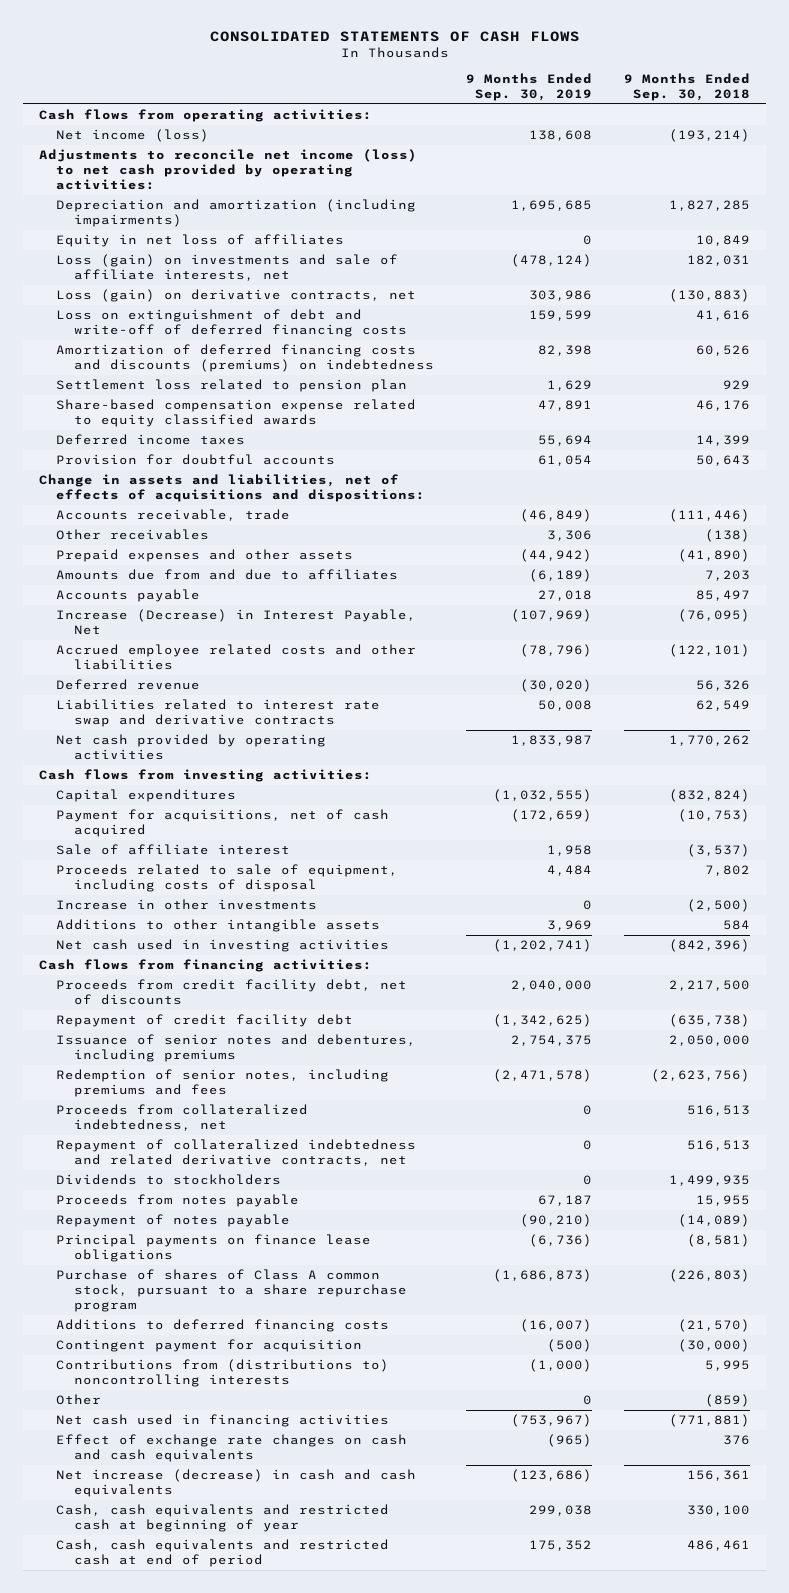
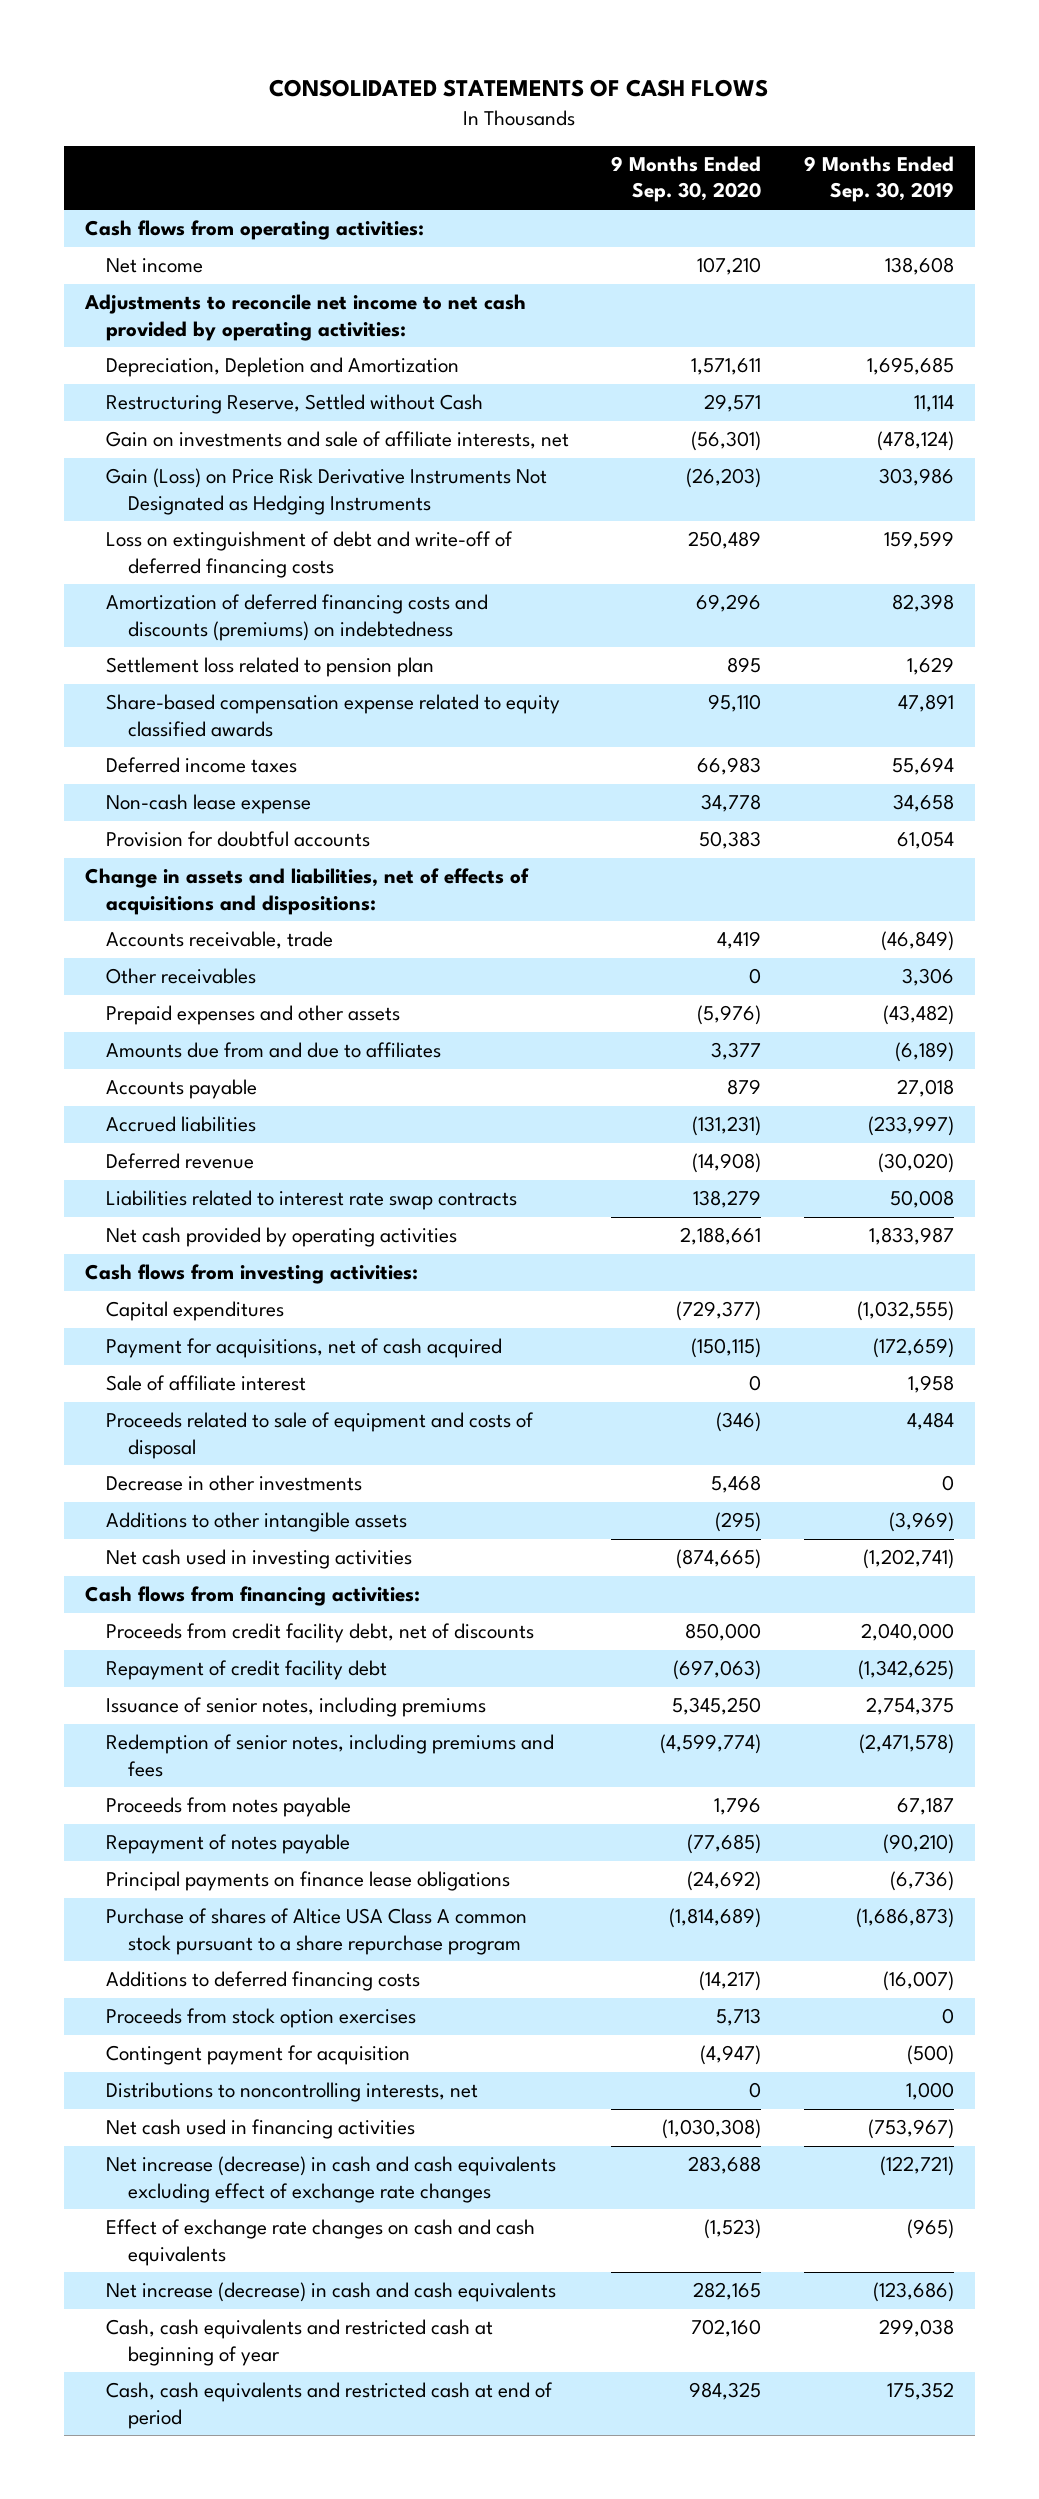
[624,73,751,101] 9 Months Ended Sep. 30, 2018 -> none
none -> [611,156,762,203] 9 Months Ended Sep. 30, 2020
[56,234,345,248] Equity in net loss of affiliates -> none
[56,129,210,143] Net income (loss) -> [106,258,204,274] Net income
[39,149,418,190] Adjustments to reconcile net income (loss) to net cash provided by operating activities: -> [84,294,527,341] Adjustments to reconcile net income to net cash provided by operating activities:
[56,199,417,227] Depreciation and amortization (including impairments) -> [106,357,460,378] Depreciation, Depletion and Amortization
none -> [106,394,484,415] Restructuring Reserve, Settled without Cash
[56,254,399,281] Loss (gain) on investments and sale of affiliate interests, net -> [106,431,570,450] Gain on investments and sale of affiliate interests, net
[56,289,417,303] Loss (gain) on derivative contracts, net -> [106,468,548,515] Gain (Loss) on Price Risk Derivative Instruments Not Designated as Hedging Instruments
none -> [106,794,312,815] Non-cash lease expense
[519,549,592,563] (44,942) -> [882,1005,954,1026] (43,482)
[56,609,417,635] Increase (Decrease) in Interest Payable, Net -> none
[56,644,417,670] Accrued employee related costs and other liabilities -> [106,1116,257,1133] Accrued liabilities
[519,644,592,658] (78,796) -> [867,1116,954,1137] (233,997)
[56,699,381,727] Liabilities related to interest rate swap and derivative contracts -> [106,1190,518,1211] Liabilities related to interest rate swap contracts
[56,864,399,892] Proceeds related to sale of equipment, including costs of disposal -> [106,1412,535,1459] Proceeds related to sale of equipment and costs of disposal
[56,899,318,911] Increase in other investments -> [106,1475,363,1492] Decrease in other investments
[546,920,592,932] 3,969 -> [888,1512,954,1533] (3,969)
[56,1034,417,1062] Issuance of senior notes and debentures, including premiums -> [106,1697,487,1718] Issuance of senior notes, including premiums
[56,1104,309,1131] Proceeds from collateralized indebtedness, net -> none
[56,1139,417,1166] Repayment of collateralized indebtedness and related derivative contracts, net -> none
[56,1174,282,1186] Dividends to stockholders -> none
[56,1269,407,1312] Purchase of shares of Class A common stock, pursuant to a share repurchase program -> [106,1908,528,1955] Purchase of shares of Altice USA Class A common stock pursuant to a share repurchase program
none -> [106,2008,417,2029] Proceeds from stock option exercises
[56,1394,102,1406] Other -> none
[56,1359,390,1387] Contributions from (distributions to) noncontrolling interests -> [106,2082,479,2103] Distributions to noncontrolling interests, net
[528,1359,592,1373] (1,000) -> [905,2082,954,2101] 1,000
none -> [106,2156,557,2203] Net increase (decrease) in cash and cash equivalents excluding effect of exchange rate changes

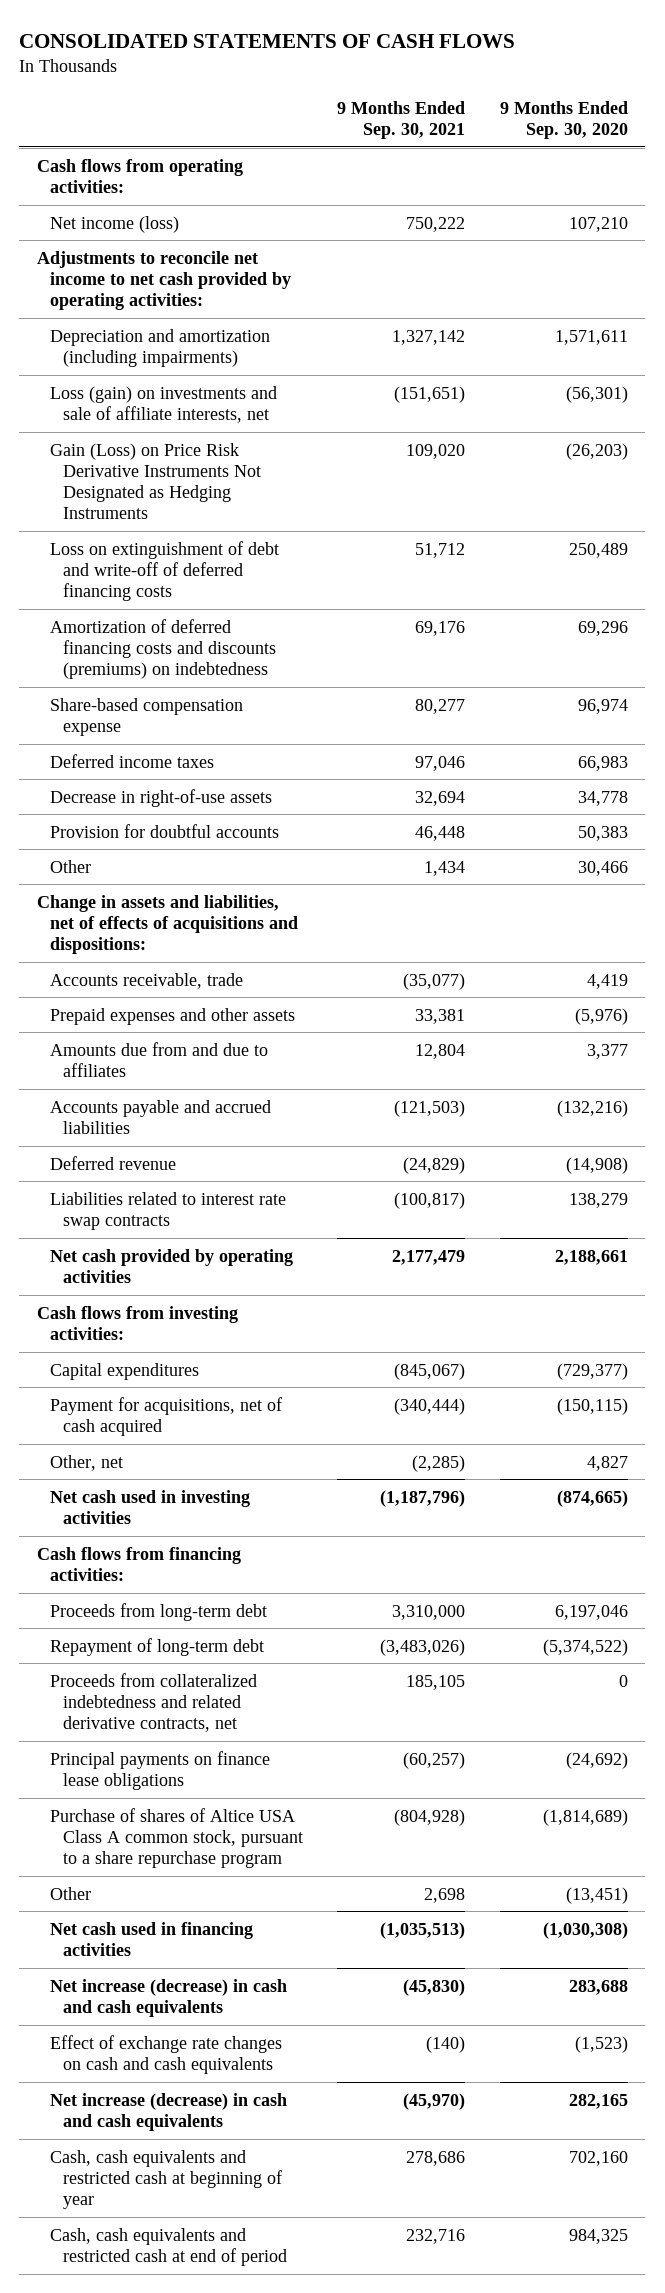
[803,156,954,203] 9 Months Ended Sep. 30, 2019 -> none
none -> [337,100,466,140] 9 Months Ended Sep. 30, 2021
[106,258,204,274] Net income -> [49,215,179,233] Net income (loss)
[106,394,484,415] Restructuring Reserve, Settled without Cash -> none
[106,357,460,378] Depreciation, Depletion and Amortization -> [49,328,270,367] Depreciation and amortization (including impairments)
[106,431,570,450] Gain on investments and sale of affiliate interests, net -> [49,385,277,423] Loss (gain) on investments and sale of affiliate interests, net
[106,657,435,678] Settlement loss related to pension plan -> none
[106,694,561,737] Share-based compensation expense related to equity classified awards -> [49,697,243,736] Share-based compensation expense
[708,694,762,713] 95,110 -> [578,698,629,714] 96,974
[106,794,312,815] Non-cash lease expense -> [49,788,272,807] Decrease in right-of-use assets
none -> [49,859,91,873] Other
[106,968,257,985] Other receivables -> none
[106,1116,257,1133] Accrued liabilities -> none
[106,1079,258,1100] Accounts payable -> [49,1099,271,1134] Accounts payable and accrued liabilities
[727,1079,762,1096] 879 -> [557,1099,629,1117] (132,216)
[106,1375,307,1392] Sale of affiliate interest -> none
[106,1412,535,1459] Proceeds related to sale of equipment and costs of disposal -> none
[106,1475,363,1492] Decrease in other investments -> none
[106,1512,408,1533] Additions to other intangible assets -> none
none -> [49,1454,123,1471] Other, net
[106,1697,487,1718] Issuance of senior notes, including premiums -> none
[106,1734,555,1777] Redemption of senior notes, including premiums and fees -> none
[106,1797,352,1818] Proceeds from notes payable -> none
[106,1834,351,1855] Repayment of notes payable -> none
[106,1623,535,1644] Proceeds from credit facility debt, net of discounts -> [49,1602,267,1621] Proceeds from long-term debt
[685,1623,762,1642] 850,000 -> [555,1604,629,1620] 6,197,046
[106,1660,388,1681] Repayment of credit facility debt -> [49,1637,264,1656] Repayment of long-term debt
[673,1660,762,1681] (697,063) -> [543,1638,629,1656] (5,374,522)
none -> [49,1672,257,1733] Proceeds from collateralized indebtedness and related derivative contracts, net
[106,1971,421,1992] Additions to deferred financing costs -> none
[106,2008,417,2029] Proceeds from stock option exercises -> none
[106,2045,411,2066] Contingent payment for acquisition -> none
[106,2082,479,2103] Distributions to noncontrolling interests, net -> none
[106,1908,528,1955] Purchase of shares of Altice USA Class A common stock pursuant to a share repurchase program -> [49,1807,303,1869] Purchase of shares of Altice USA Class A common stock, pursuant to a share repurchase program
none -> [49,1886,91,1900] Other
[106,2156,557,2203] Net increase (decrease) in cash and cash equivalents excluding effect of exchange rate changes -> [49,1978,287,2017] Net increase (decrease) in cash and cash equivalents

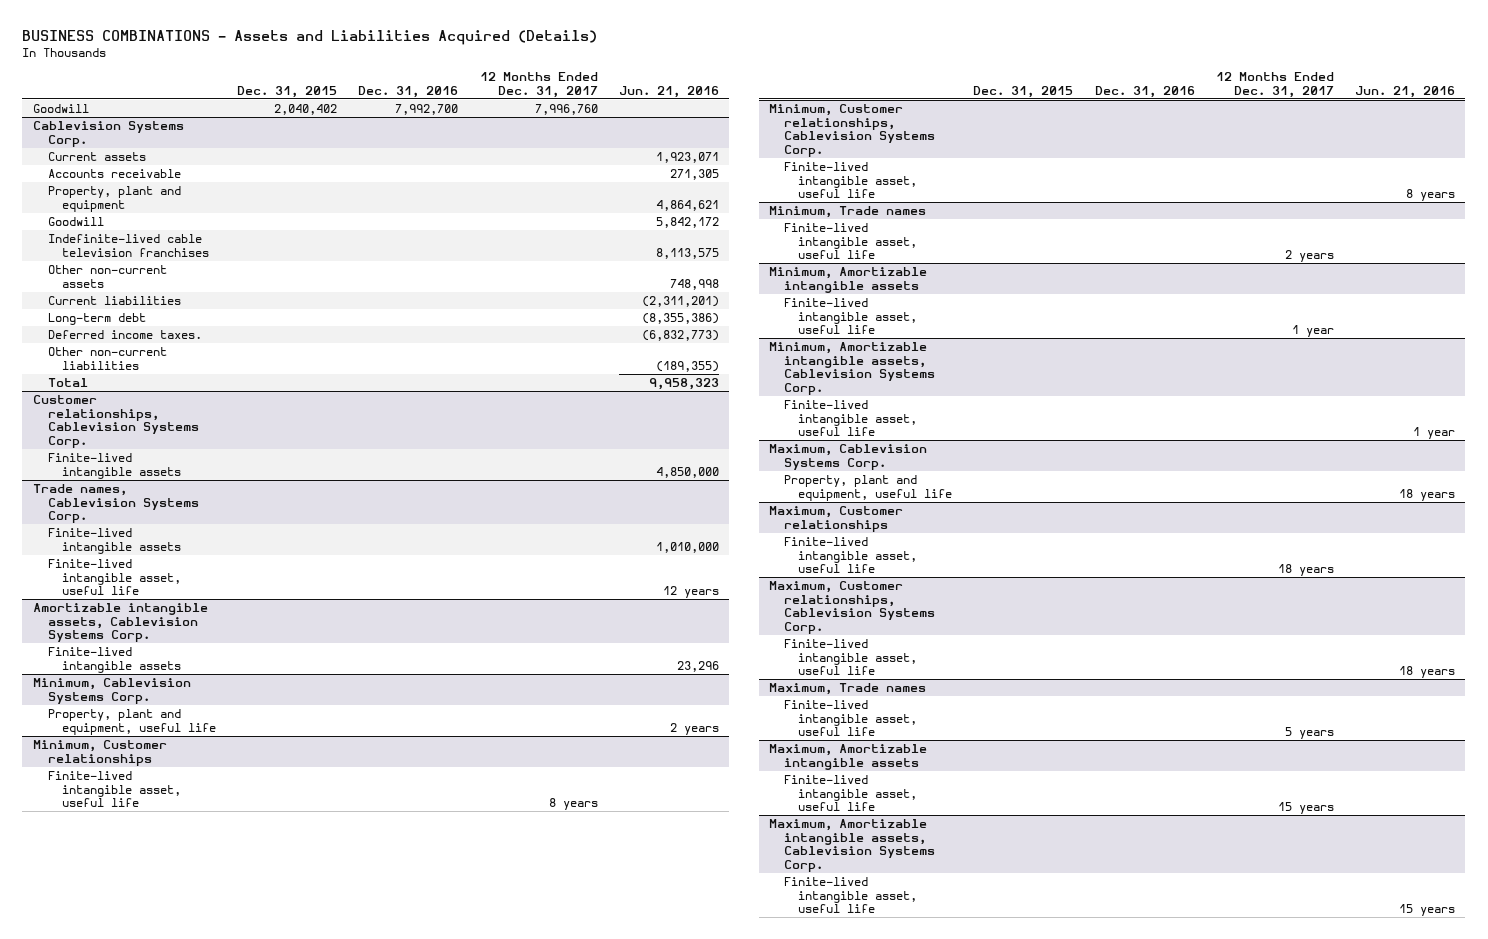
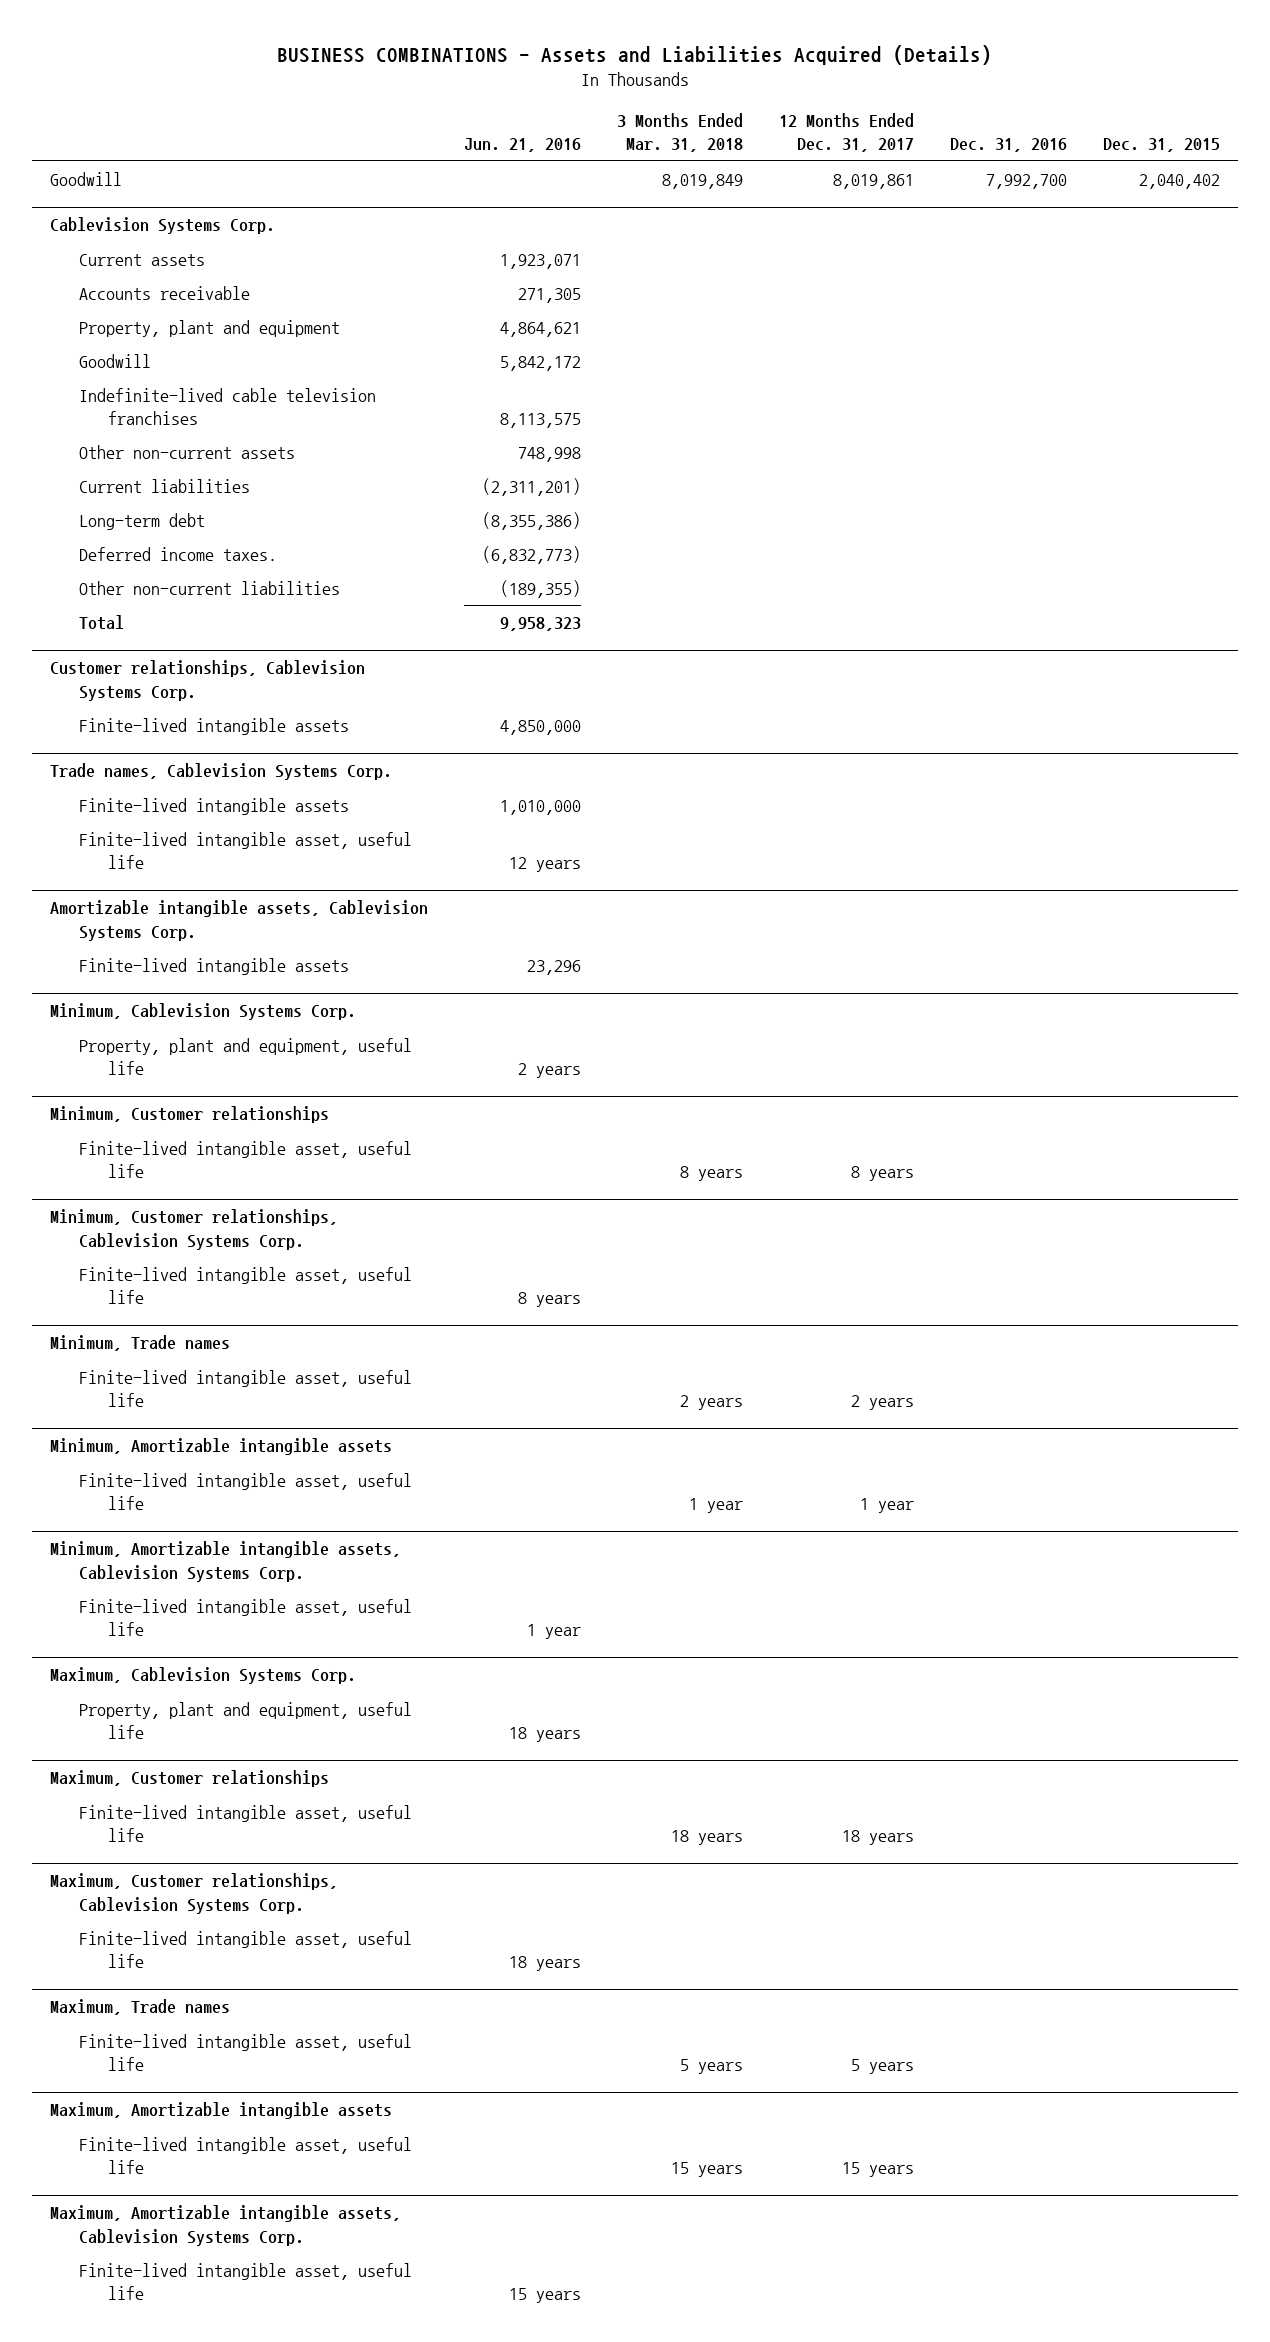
none -> [617,113,744,153] 3 Months Ended Mar. 31, 2018
[534,103,598,115] 7,996,760 -> [833,173,915,189] 8,019,861

